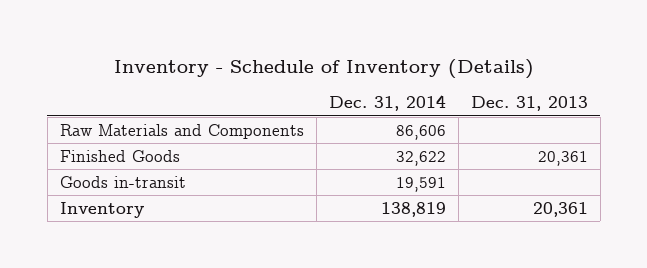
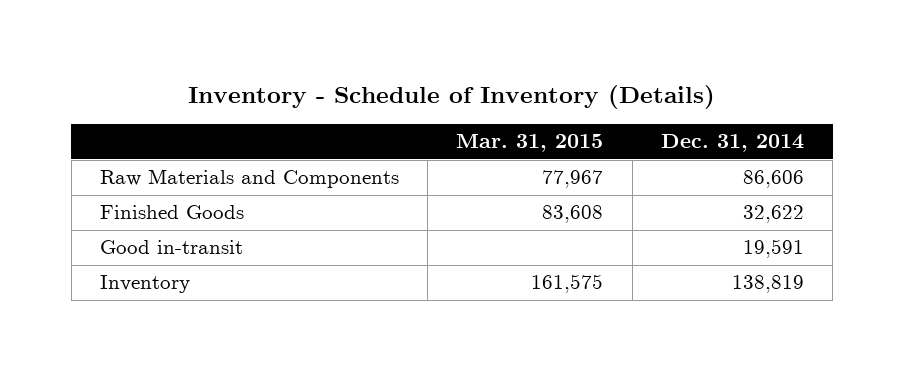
[470,96,588,112] Dec. 31, 2013 -> none
none -> [456,134,604,153] Mar. 31, 2015
[59,175,186,188] Goods in-transit -> [99,240,243,255] Good in-transit

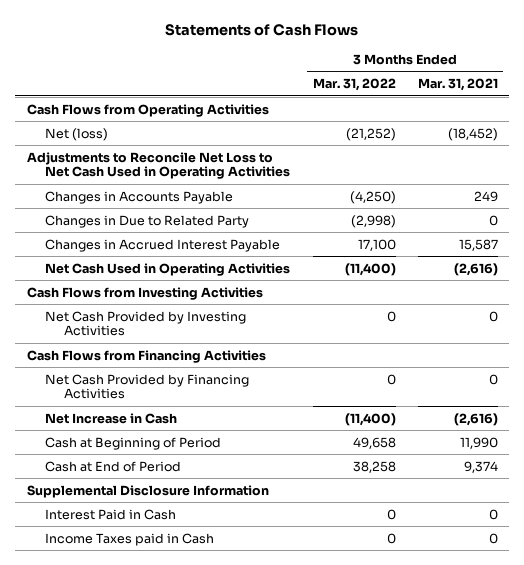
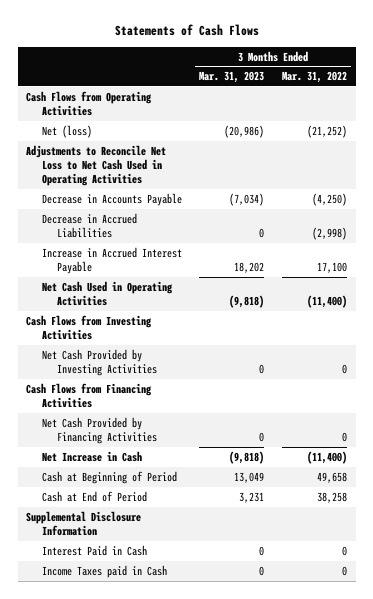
[417,78,498,92] Mar. 31, 2021 -> none
none -> [199,71,265,84] Mar. 31, 2023
[45,190,234,204] Changes in Accounts Payable -> [41,192,182,206] Decrease in Accounts Payable
[45,214,250,228] Changes in Due to Related Party -> [41,212,137,239] Decrease in Accrued Liabilities
[45,238,281,252] Changes in Accrued Interest Payable -> [41,246,182,275] Increase in Accrued Interest Payable

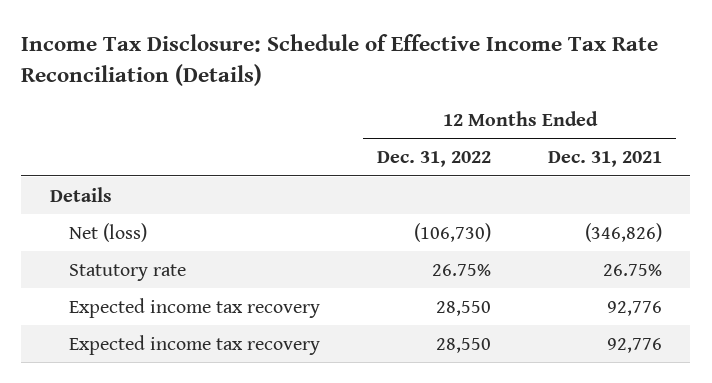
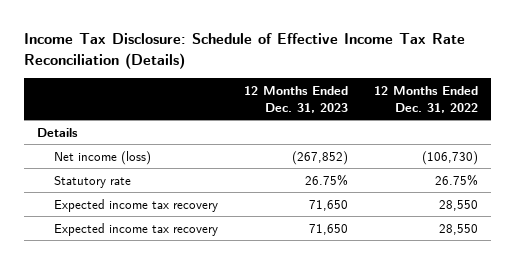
[547,150,662,167] Dec. 31, 2021 -> none
none -> [243,85,348,113] 12 Months Ended Dec. 31, 2023
[69,222,148,242] Net (loss) -> [53,150,151,165] Net income (loss)

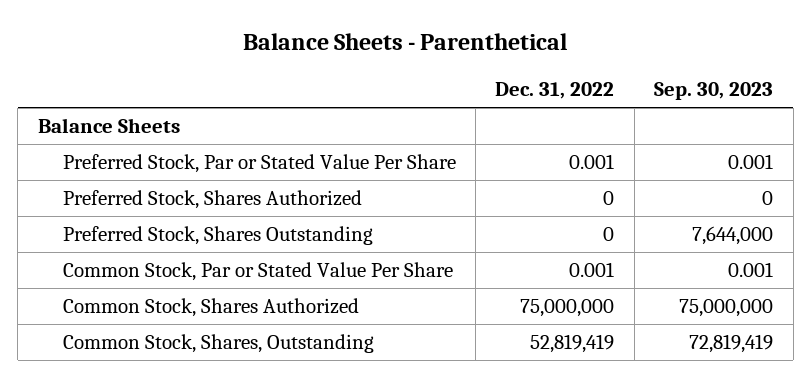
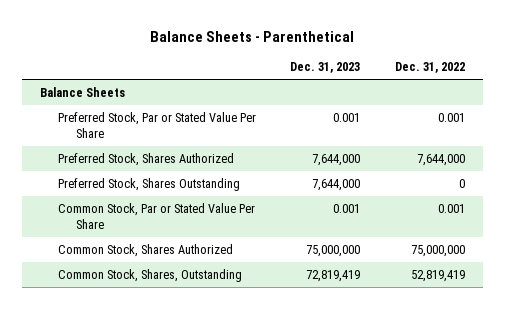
[654,82,774,101] Sep. 30, 2023 -> none
none -> [290,61,361,73] Dec. 31, 2023
[603,191,615,206] 0 -> [417,153,466,166] 7,644,000

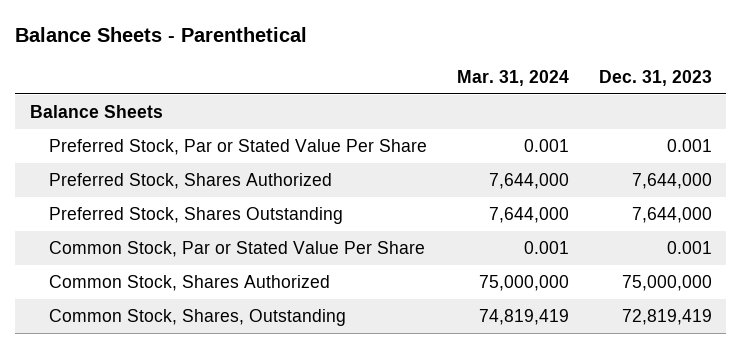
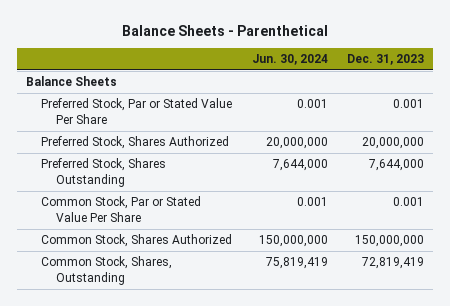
[457,69,570,86] Mar. 31, 2024 -> none
none -> [251,54,328,66] Jun. 30, 2024
[631,173,712,190] 7,644,000 -> [361,137,424,150] 20,000,000
[621,275,712,292] 75,000,000 -> [354,235,424,248] 150,000,000

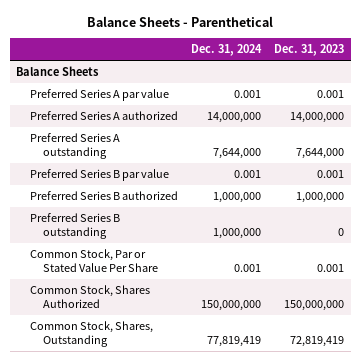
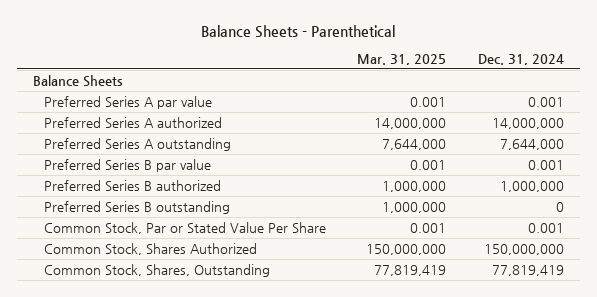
[274,43,345,56] Dec. 31, 2023 -> none
none -> [357,53,447,65] Mar. 31, 2025
[212,227,261,239] 1,000,000 -> [555,201,564,212] 0

